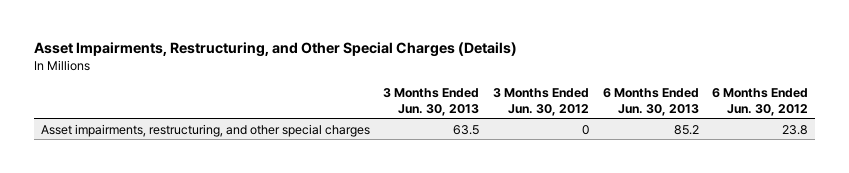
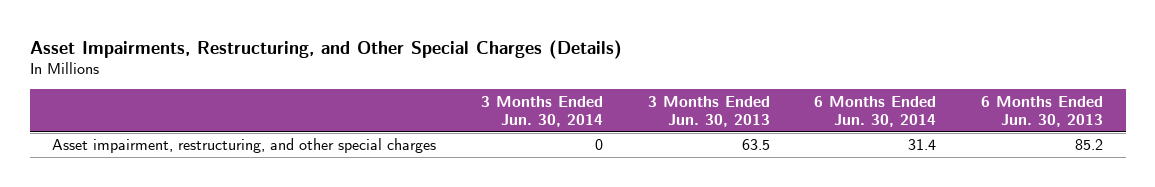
[493,88,590,116] 3 Months Ended Jun. 30, 2012 -> none
[712,88,809,116] 6 Months Ended Jun. 30, 2012 -> none
none -> [480,95,603,128] 3 Months Ended Jun. 30, 2014
none -> [814,95,937,128] 6 Months Ended Jun. 30, 2014
[40,123,370,137] Asset impairments, restructuring, and other special charges -> [52,138,437,154] Asset impairment, restructuring, and other special charges

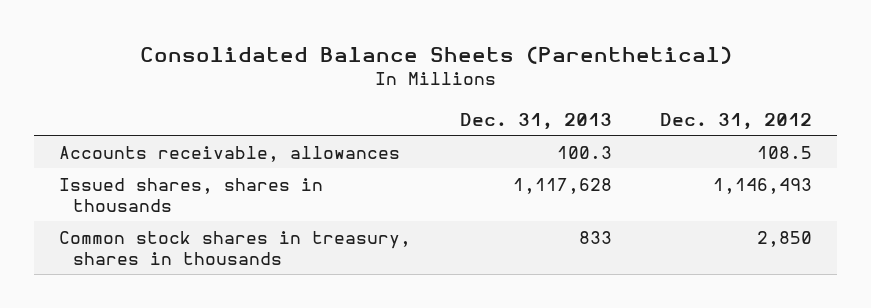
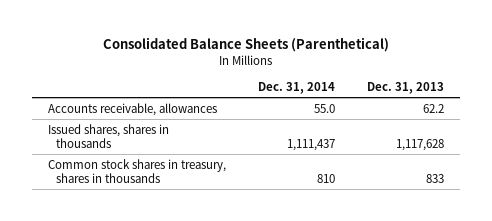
[660,112,813,130] Dec. 31, 2012 -> none
none -> [257,81,335,94] Dec. 31, 2014
[556,145,612,159] 100.3 -> [423,103,445,113] 62.2

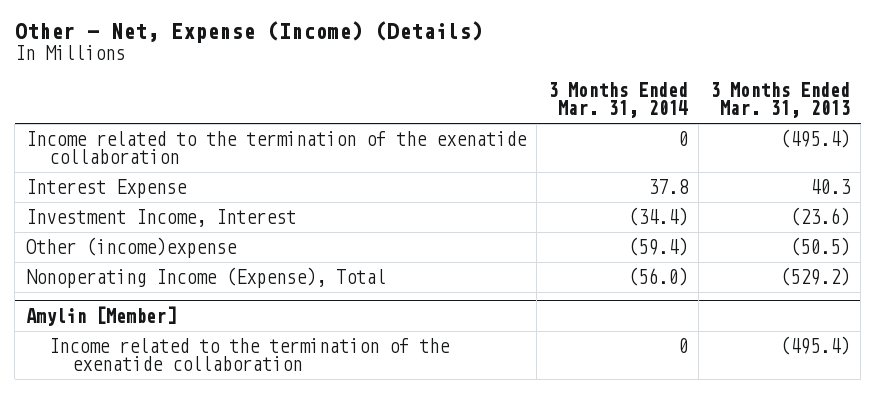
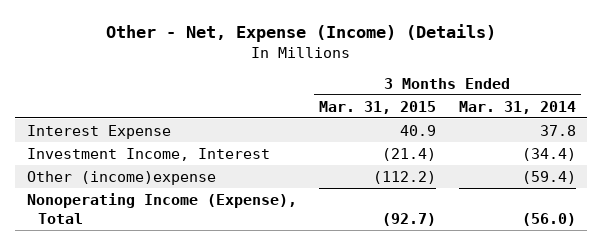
[709,82,850,119] 3 Months Ended Mar. 31, 2013 -> none
none -> [319,100,437,114] Mar. 31, 2015
[25,131,527,165] Income related to the termination of the exenatide collaboration -> none
[25,306,176,327] Amylin [Member] -> none
[48,338,450,372] Income related to the termination of the exenatide collaboration -> none

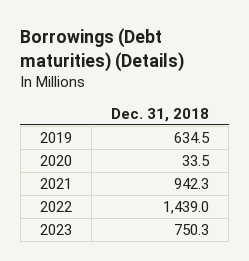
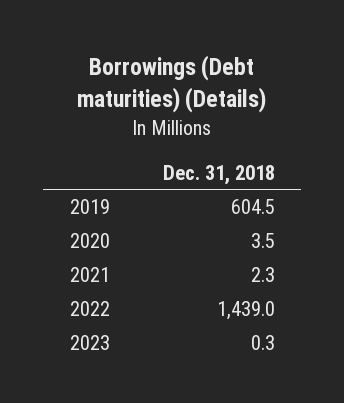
[174,131,211,143] 634.5 -> [230,199,275,215] 604.5
[182,154,211,166] 33.5 -> [250,233,275,249] 3.5
[174,177,210,189] 942.3 -> [250,267,275,283] 2.3
[174,223,210,235] 750.3 -> [250,335,275,351] 0.3

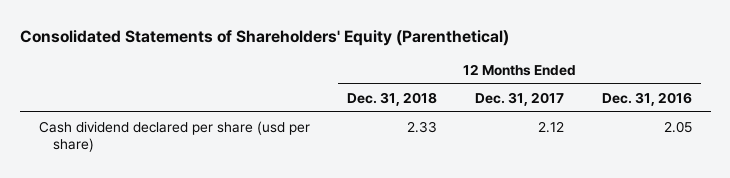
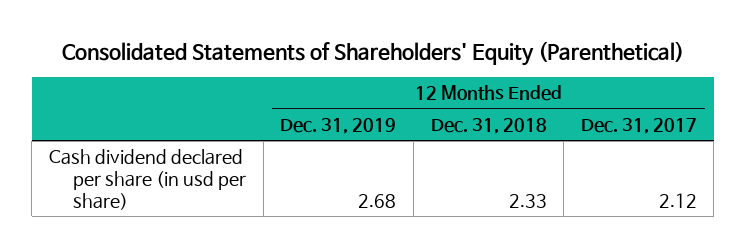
[601,91,692,106] Dec. 31, 2016 -> none
none -> [280,117,397,134] Dec. 31, 2019
[38,120,310,153] Cash dividend declared per share (usd per share) -> [48,149,247,210] Cash dividend declared per share (in usd per share)

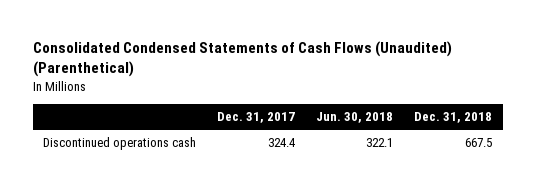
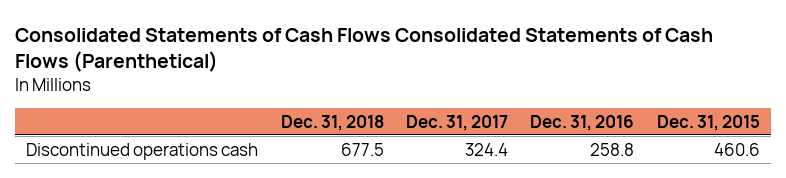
[32,40,452,78] Consolidated Condensed Statements of Cash Flows (Unaudited) (Parenthetical) -> [15,27,714,73] Consolidated Statements of Cash Flows Consolidated Statements of Cash Flows (Parenthetical)
[316,112,394,124] Jun. 30, 2018 -> none
none -> [530,114,635,131] Dec. 31, 2016
none -> [656,114,760,131] Dec. 31, 2015
[465,138,493,148] 667.5 -> [340,142,384,156] 677.5

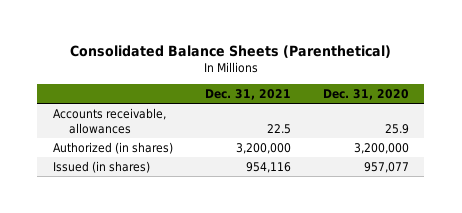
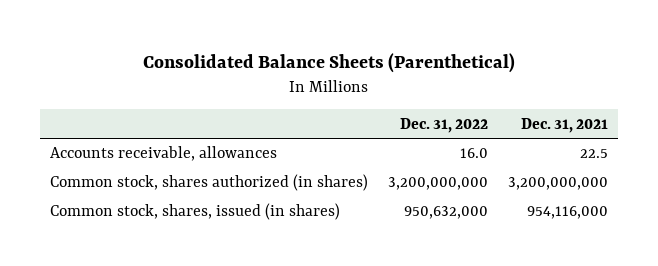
[322,89,409,101] Dec. 31, 2020 -> none
none -> [400,117,489,133] Dec. 31, 2022
[53,141,174,154] Authorized (in shares) -> [50,174,369,192] Common stock, shares authorized (in shares)
[235,142,291,154] 3,200,000 -> [508,177,609,191] 3,200,000,000
[53,160,151,173] Issued (in shares) -> [50,203,341,221] Common stock, shares, issued (in shares)
[245,161,291,173] 954,116 -> [527,206,609,220] 954,116,000

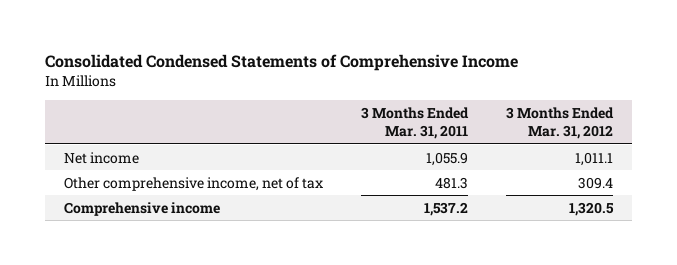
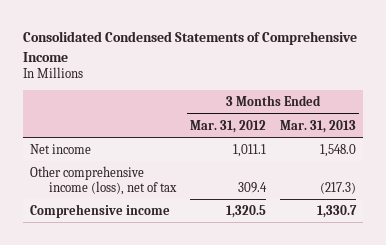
[361,106,470,140] 3 Months Ended Mar. 31, 2011 -> none
none -> [279,119,356,133] Mar. 31, 2013
[64,176,324,191] Other comprehensive income, net of tax -> [30,165,178,195] Other comprehensive income (loss), net of tax

